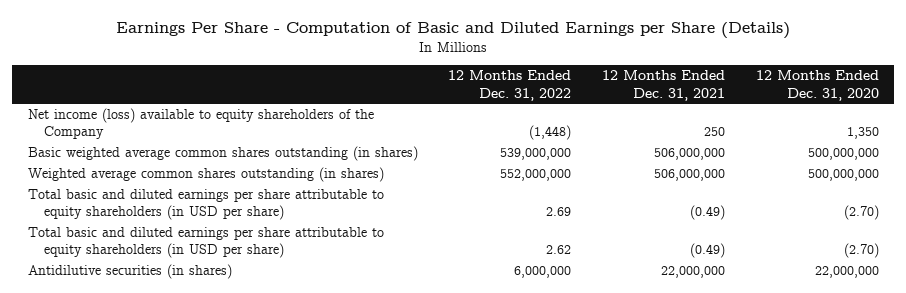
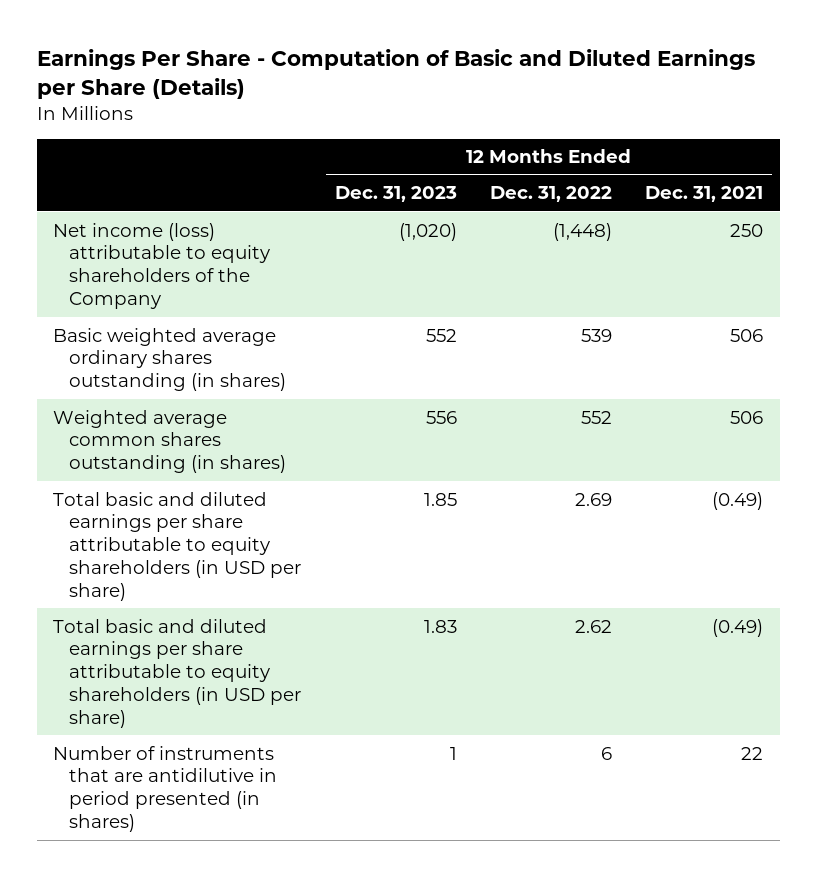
[755,70,879,101] 12 Months Ended Dec. 31, 2020 -> none
none -> [334,186,457,203] Dec. 31, 2023
[27,108,374,140] Net income (loss) available to equity shareholders of the Company -> [53,222,271,310] Net income (loss) attributable to equity shareholders of the Company
[27,146,418,162] Basic weighted average common shares outstanding (in shares) -> [53,327,287,392] Basic weighted average ordinary shares outstanding (in shares)
[500,148,572,161] 539,000,000 -> [581,328,613,342] 539
[654,148,726,161] 506,000,000 -> [730,328,764,342] 506
[500,169,572,182] 552,000,000 -> [581,410,613,424] 552
[654,169,726,182] 506,000,000 -> [730,410,764,424] 506
[27,264,232,280] Antidilutive securities (in shares) -> none
none -> [53,745,278,833] Number of instruments that are antidilutive in period presented (in shares)

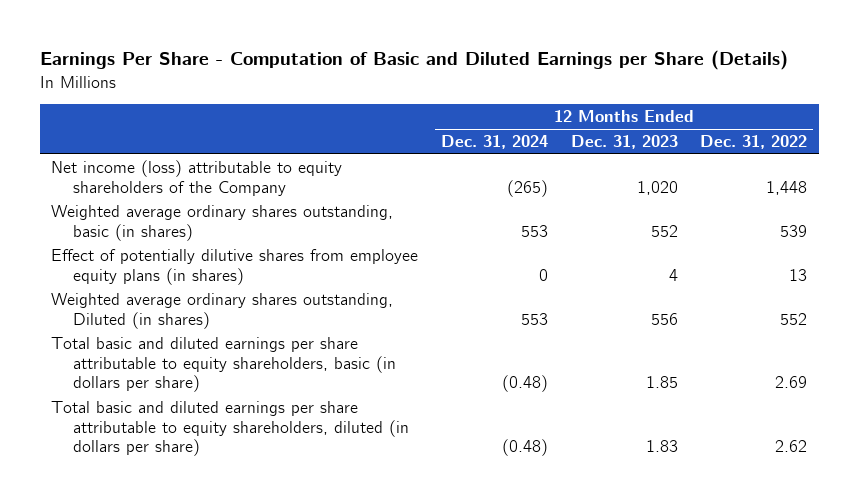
[645,186,764,203] Dec. 31, 2021 -> none
none -> [440,135,548,150] Dec. 31, 2024
[53,745,278,833] Number of instruments that are antidilutive in period presented (in shares) -> none
[398,222,457,241] (1,020) -> [636,180,678,195] 1,020
[553,222,613,241] (1,448) -> [766,180,808,195] 1,448
[53,327,287,392] Basic weighted average ordinary shares outstanding (in shares) -> [50,205,393,241] Weighted average ordinary shares outstanding, basic (in shares)
none -> [50,249,418,285] Effect of potentially dilutive shares from employee equity plans (in shares)
[53,409,287,474] Weighted average common shares outstanding (in shares) -> [50,293,393,329] Weighted average ordinary shares outstanding, Diluted (in shares)
[53,491,302,601] Total basic and diluted earnings per share attributable to equity shareholders (in USD per share) -> [50,337,396,393] Total basic and diluted earnings per share attributable to equity shareholders, basic (in dollars per share)
[53,618,302,728] Total basic and diluted earnings per share attributable to equity shareholders (in USD per share) -> [50,401,409,457] Total basic and diluted earnings per share attributable to equity shareholders, diluted (in dollars per share)

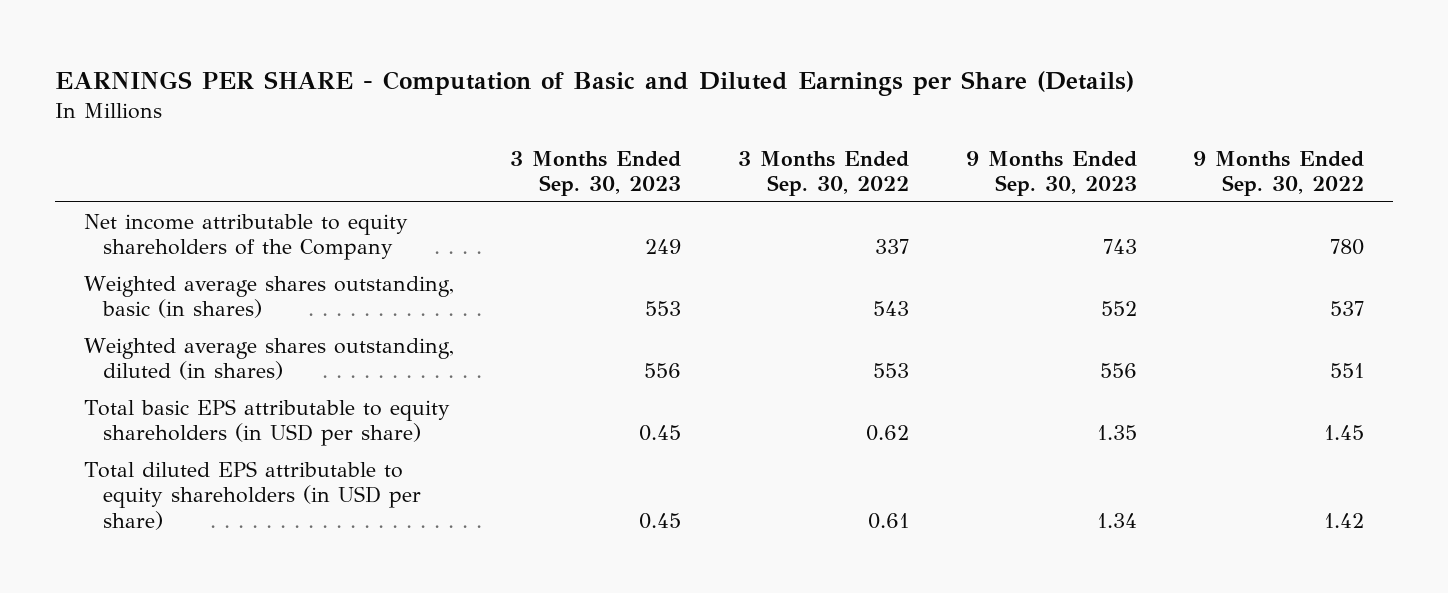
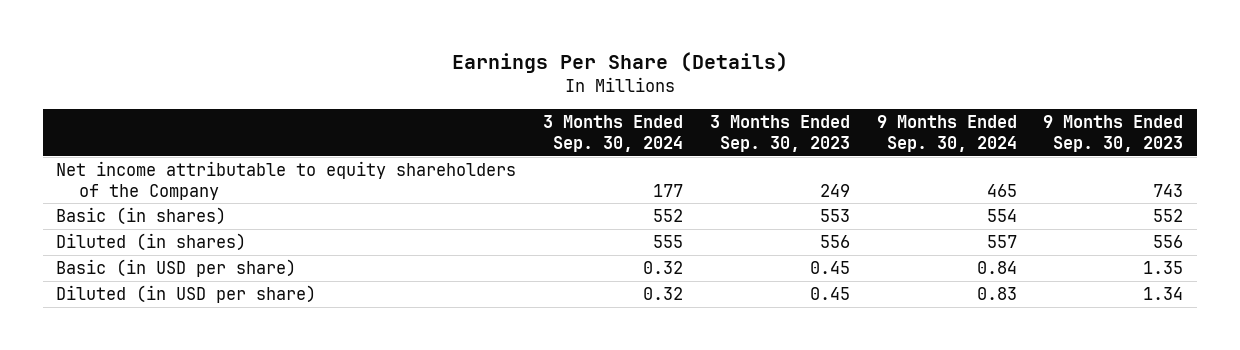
[55,71,1135,97] EARNINGS PER SHARE - Computation of Basic and Diluted Earnings per Share (Details) -> [451,52,788,74] Earnings Per Share (Details)
[737,150,909,197] 3 Months Ended Sep. 30, 2022 -> none
[1193,150,1365,197] 9 Months Ended Sep. 30, 2022 -> none
none -> [543,115,684,152] 3 Months Ended Sep. 30, 2024
none -> [876,115,1017,152] 9 Months Ended Sep. 30, 2024
[83,275,454,319] Weighted average shares outstanding, basic (in shares) -> [56,206,227,225] Basic (in shares)
[83,337,454,381] Weighted average shares outstanding, diluted (in shares) -> [56,232,247,251] Diluted (in shares)
[83,398,450,447] Total basic EPS attributable to equity shareholders (in USD per share) -> [56,258,297,277] Basic (in USD per share)
[83,460,422,530] Total diluted EPS attributable to equity shareholders (in USD per share) -> [56,284,317,303] Diluted (in USD per share)

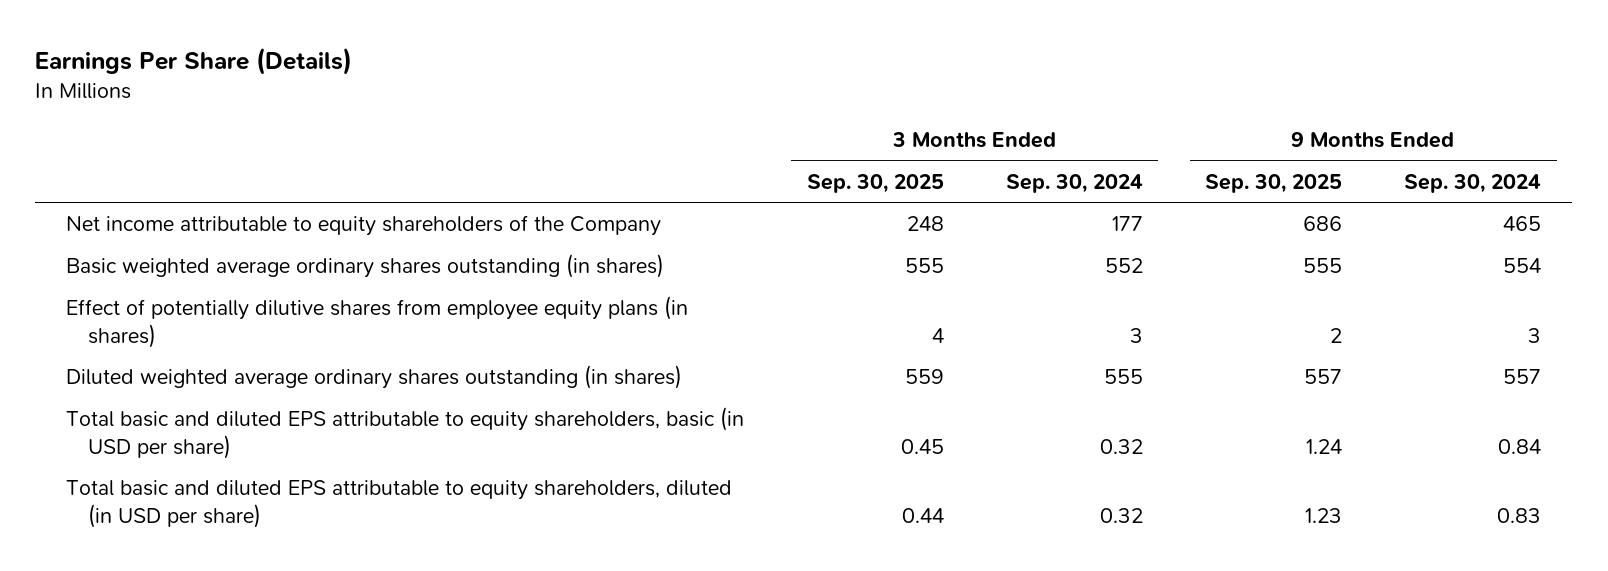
[709,115,850,152] 3 Months Ended Sep. 30, 2023 -> none
[1043,115,1184,152] 9 Months Ended Sep. 30, 2023 -> none
none -> [806,173,944,193] Sep. 30, 2025
none -> [1205,173,1343,193] Sep. 30, 2025
[56,206,227,225] Basic (in shares) -> [66,254,665,279] Basic weighted average ordinary shares outstanding (in shares)
none -> [66,296,689,348] Effect of potentially dilutive shares from employee equity plans (in shares)
[56,232,247,251] Diluted (in shares) -> [66,365,683,390] Diluted weighted average ordinary shares outstanding (in shares)
[56,258,297,277] Basic (in USD per share) -> [66,407,745,459] Total basic and diluted EPS attributable to equity shareholders, basic (in USD per share)
[56,284,317,303] Diluted (in USD per share) -> [66,480,733,528] Total basic and diluted EPS attributable to equity shareholders, diluted (in USD per share)

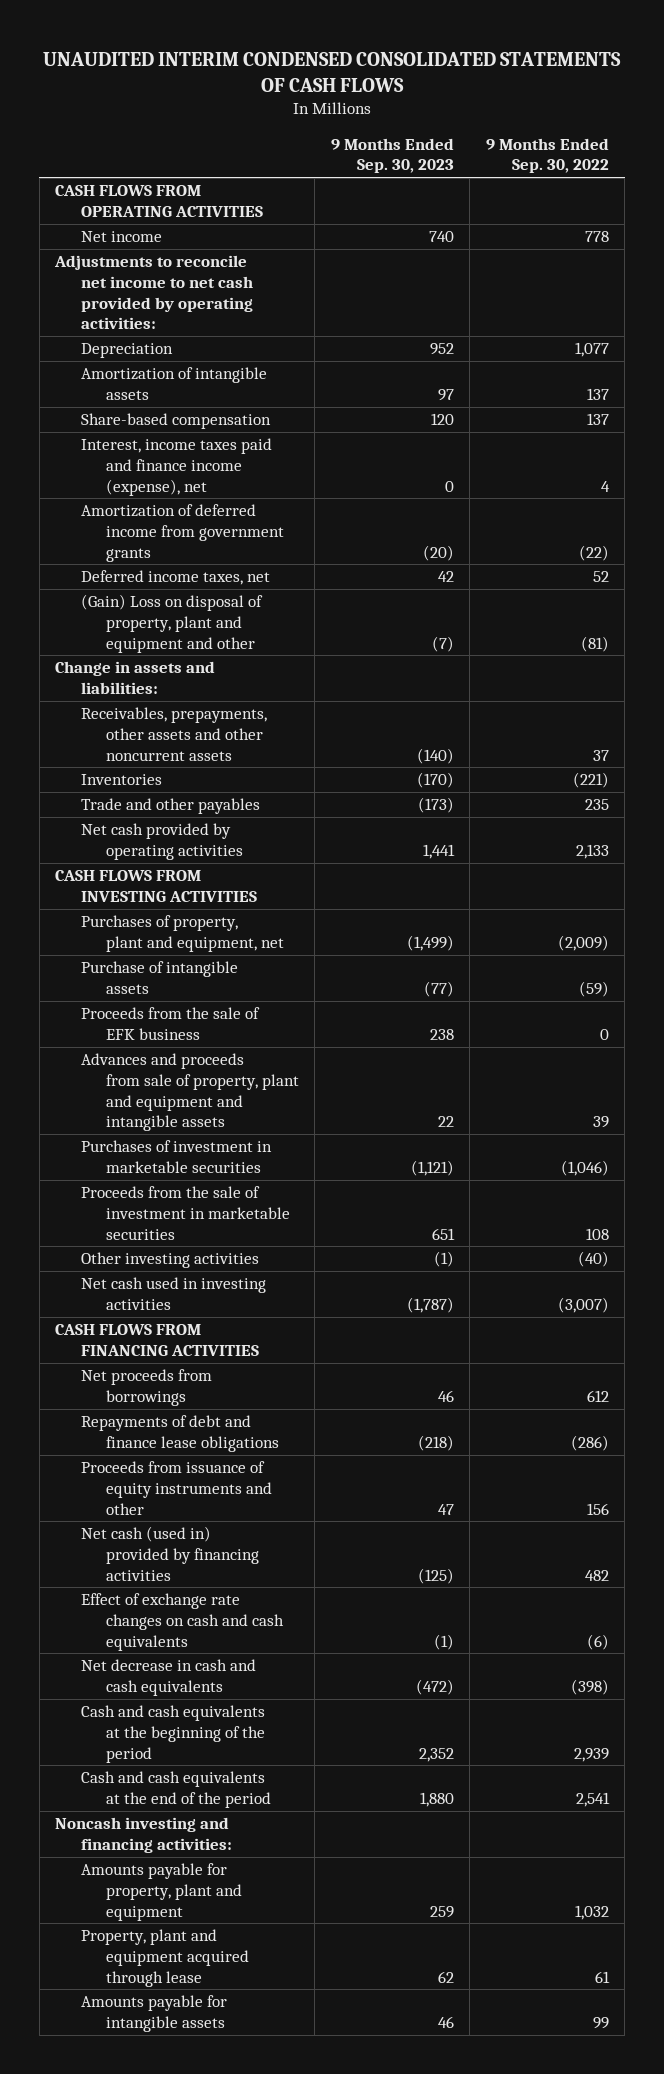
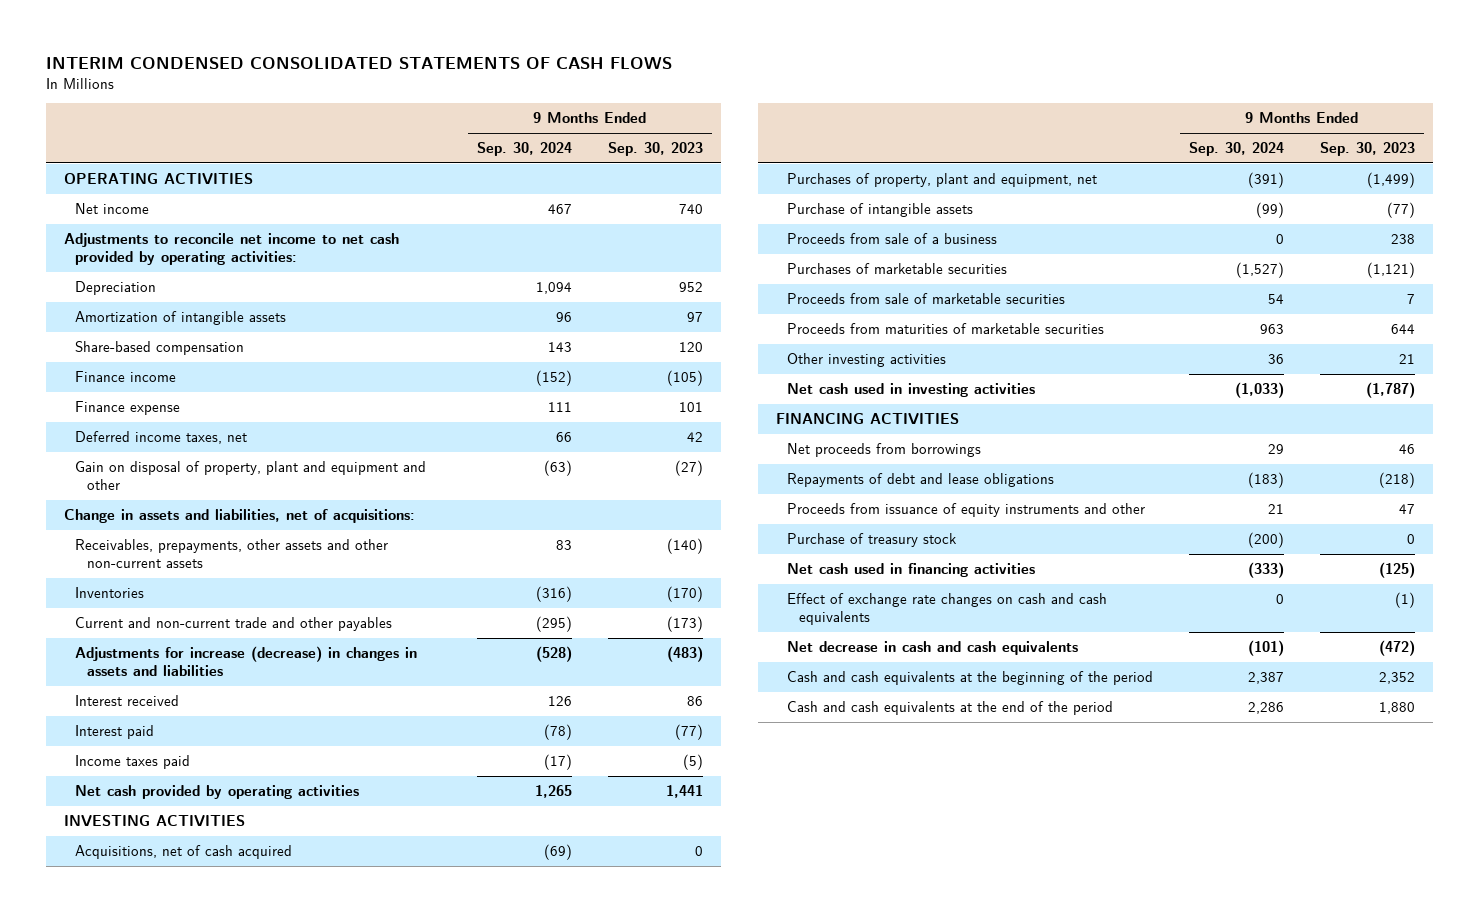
[43,51,622,92] UNAUDITED INTERIM CONDENSED CONSOLIDATED STATEMENTS OF CASH FLOWS -> [45,56,672,69] INTERIM CONDENSED CONSOLIDATED STATEMENTS OF CASH FLOWS
[485,137,609,174] 9 Months Ended Sep. 30, 2022 -> none
none -> [477,142,573,157] Sep. 30, 2024
[55,185,263,217] CASH FLOWS FROM OPERATING ACTIVITIES -> [63,173,253,186] OPERATING ACTIVITIES
[80,438,272,496] Interest, income taxes paid and finance income (expense), net -> none
[80,504,284,562] Amortization of deferred income from government grants -> none
none -> [75,371,177,383] Finance income
none -> [75,401,181,416] Finance expense
[80,594,263,653] (Gain) Loss on disposal of property, plant and equipment and other -> [75,461,427,491] Gain on disposal of property, plant and equipment and other
[431,635,454,652] (7) -> [675,460,704,477] (27)
[55,661,216,694] Change in assets and liabilities: -> [63,509,415,524] Change in assets and liabilities, net of acquisitions:
[80,707,267,761] Receivables, prepayments, other assets and other noncurrent assets -> [75,539,389,569] Receivables, prepayments, other assets and other non-current assets
[80,798,260,815] Trade and other payables -> [75,617,393,632] Current and non-current trade and other payables
none -> [75,646,418,677] Adjustments for increase (decrease) in changes in assets and liabilities
none -> [75,695,180,707] Interest received
none -> [75,725,155,740] Interest paid
none -> [75,755,191,770] Income taxes paid
[55,870,257,902] CASH FLOWS FROM INVESTING ACTIVITIES -> [63,815,245,828] INVESTING ACTIVITIES
none -> [75,845,293,860] Acquisitions, net of cash acquired
[80,1053,299,1132] Advances and proceeds from sale of property, plant and equipment and intangible assets -> none
[80,1007,260,1040] Proceeds from the sale of EFK business -> [787,233,998,245] Proceeds from sale of a business
[80,1140,272,1173] Purchases of investment in marketable securities -> [787,263,1008,275] Purchases of marketable securities
[80,1186,290,1240] Proceeds from the sale of investment in marketable securities -> [787,293,1066,305] Proceeds from sale of marketable securities
[431,1227,455,1240] 651 -> [1407,294,1416,305] 7
none -> [787,323,1105,335] Proceeds from maturities of marketable securities
[433,1251,454,1268] (1) -> [1399,354,1416,365] 21
[55,1324,259,1356] CASH FLOWS FROM FINANCING ACTIVITIES -> [775,413,959,426] FINANCING ACTIVITIES
[80,1415,279,1452] Repayments of debt and finance lease obligations -> [787,473,1055,488] Repayments of debt and lease obligations
none -> [787,533,958,548] Purchase of treasury stock
[80,1526,259,1581] Net cash (used in) provided by financing activities -> [787,563,1036,578] Net cash used in financing activities
[55,1817,232,1853] Noncash investing and financing activities: -> none
[80,1863,242,1921] Amounts payable for property, plant and equipment -> none
[80,1929,249,1987] Property, plant and equipment acquired through lease -> none
[80,1995,227,2032] Amounts payable for intangible assets -> none

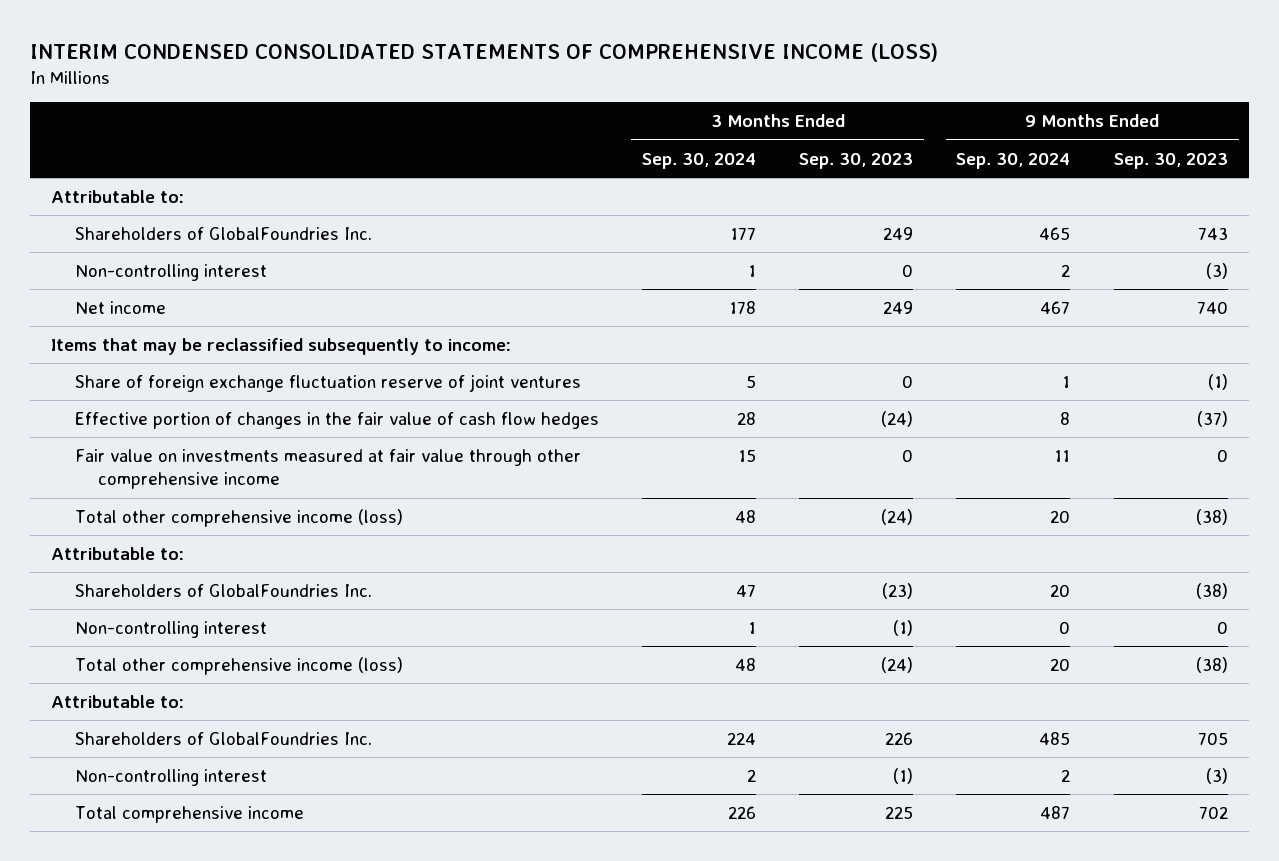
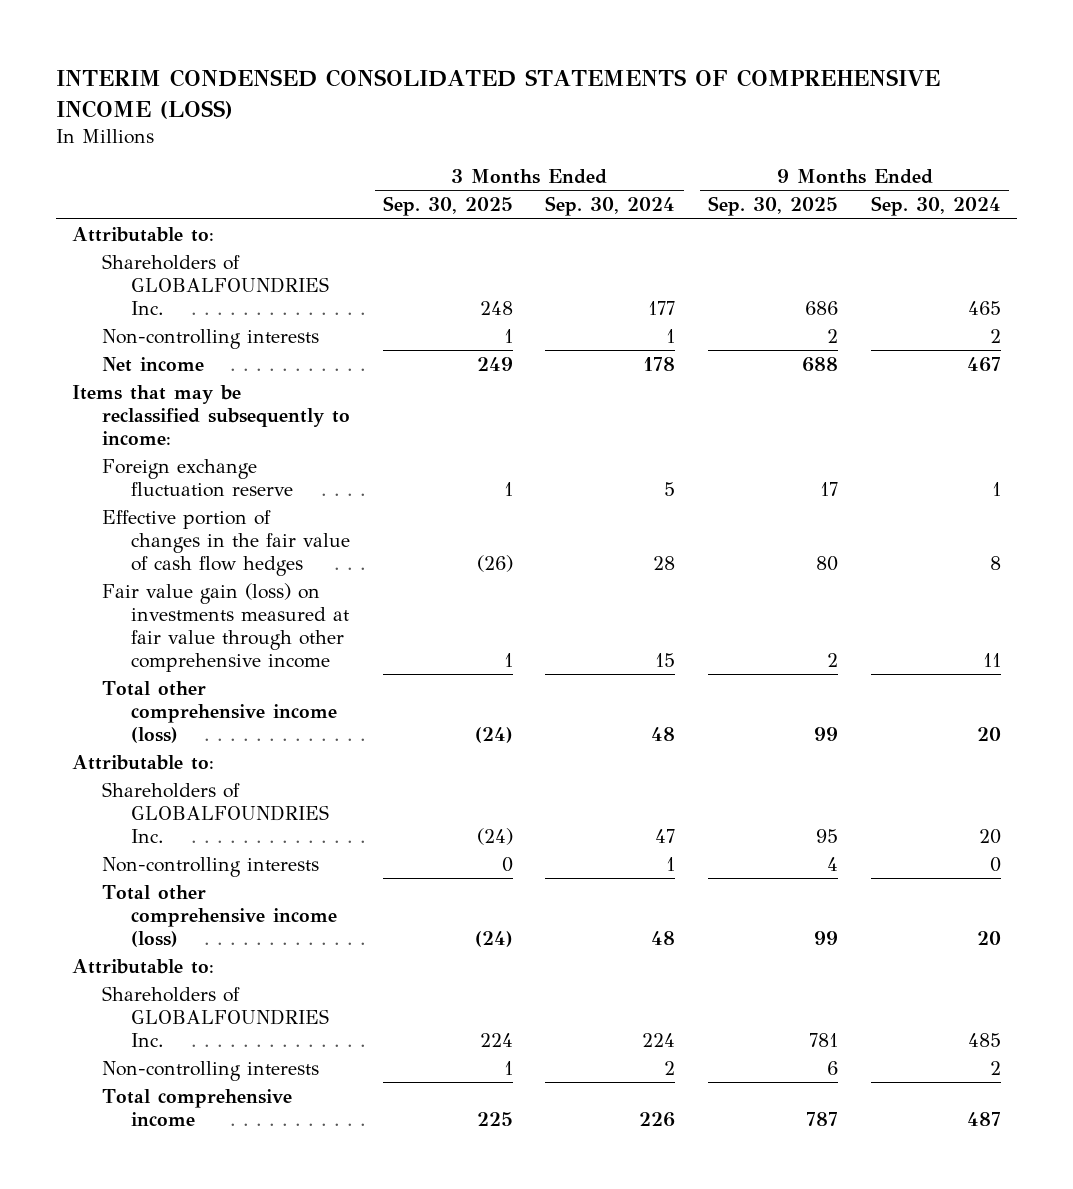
[799,152,914,169] Sep. 30, 2023 -> none
[1113,152,1228,169] Sep. 30, 2023 -> none
none -> [382,196,513,217] Sep. 30, 2025
none -> [708,196,839,217] Sep. 30, 2025
[74,227,372,241] Shareholders of GlobalFoundries Inc. -> [101,253,329,315] Shareholders of GLOBALFOUNDRIES Inc.
[74,264,267,282] Non-controlling interest -> [101,328,319,349] Non-controlling interests
[74,374,581,393] Share of foreign exchange fluctuation reserve of joint ventures -> [101,458,293,497] Foreign exchange fluctuation reserve
[74,449,581,490] Fair value on investments measured at fair value through other comprehensive income -> [101,582,349,673] Fair value gain (loss) on investments measured at fair value through other comprehensive income
[74,584,372,598] Shareholders of GlobalFoundries Inc. -> [101,781,329,843] Shareholders of GLOBALFOUNDRIES Inc.
[74,621,267,639] Non-controlling interest -> [101,856,319,877] Non-controlling interests
[74,732,372,746] Shareholders of GlobalFoundries Inc. -> [101,985,329,1047] Shareholders of GLOBALFOUNDRIES Inc.
[74,769,267,787] Non-controlling interest -> [101,1060,319,1081] Non-controlling interests

